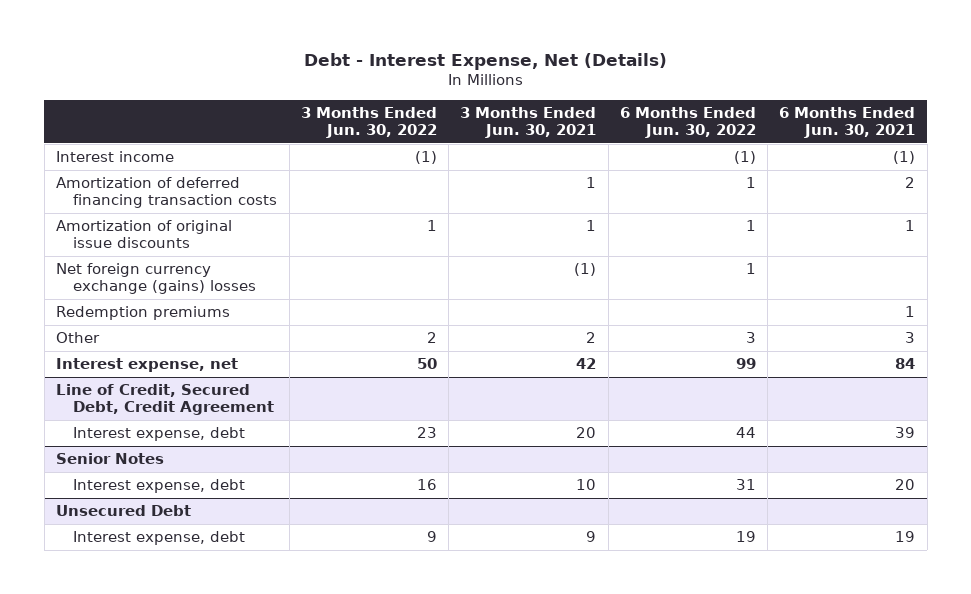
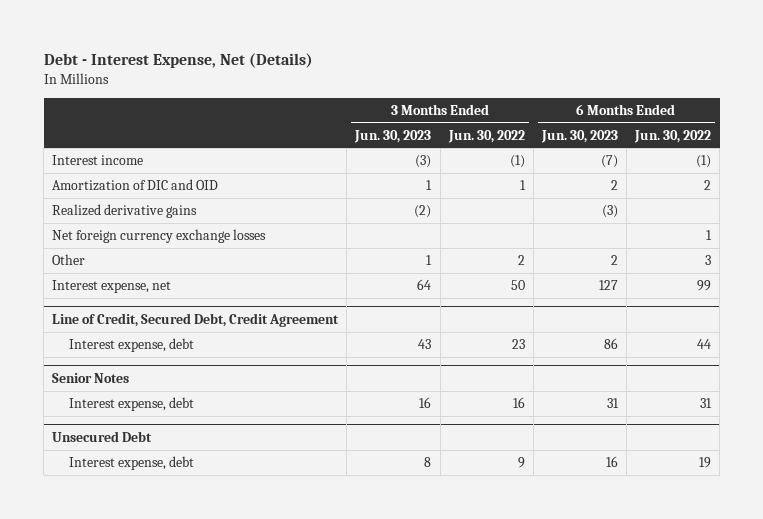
[460,106,597,138] 3 Months Ended Jun. 30, 2021 -> none
[779,106,916,138] 6 Months Ended Jun. 30, 2021 -> none
none -> [354,129,432,143] Jun. 30, 2023
none -> [540,129,618,143] Jun. 30, 2023
[55,177,278,209] Amortization of deferred financing transaction costs -> none
[55,220,232,249] Amortization of original issue discounts -> none
[55,306,230,321] Redemption premiums -> none
none -> [52,179,219,192] Amortization of DIC and OID
none -> [52,204,198,219] Realized derivative gains
[55,263,257,295] Net foreign currency exchange (gains) losses -> [52,229,267,244] Net foreign currency exchange losses

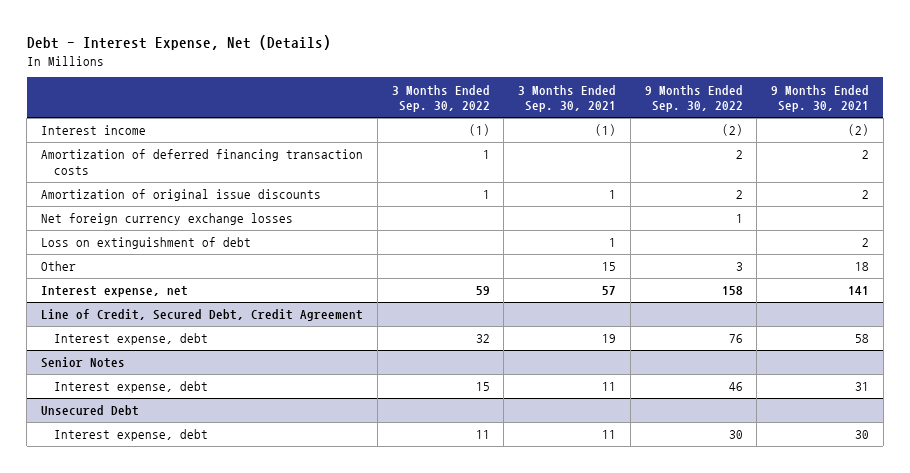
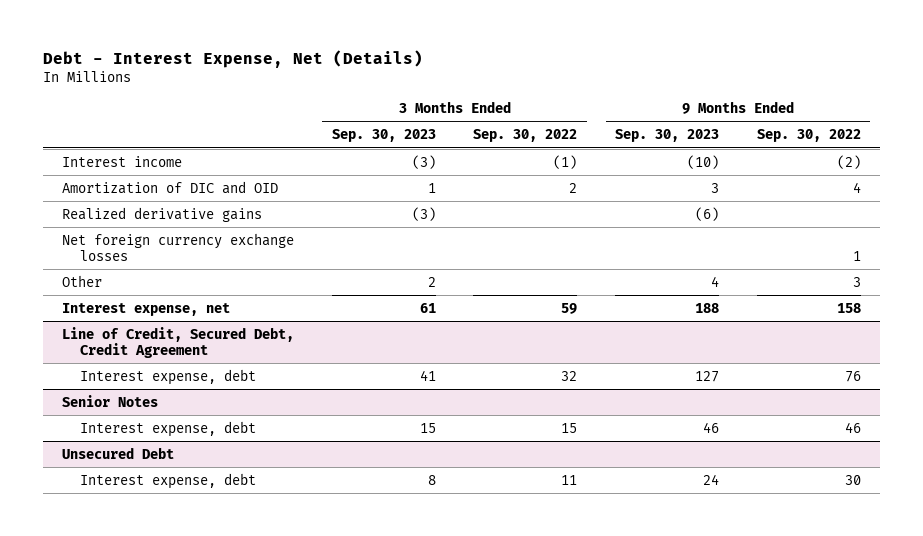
[518,84,617,113] 3 Months Ended Sep. 30, 2021 -> none
[771,84,870,113] 9 Months Ended Sep. 30, 2021 -> none
none -> [331,129,436,143] Sep. 30, 2023
none -> [615,129,720,143] Sep. 30, 2023
[41,149,364,175] Amortization of deferred financing transaction costs -> none
[41,189,322,202] Amortization of original issue discounts -> none
none -> [61,180,278,194] Amortization of DIC and OID
none -> [61,206,262,222] Realized derivative gains
[41,237,252,250] Loss on extinguishment of debt -> none

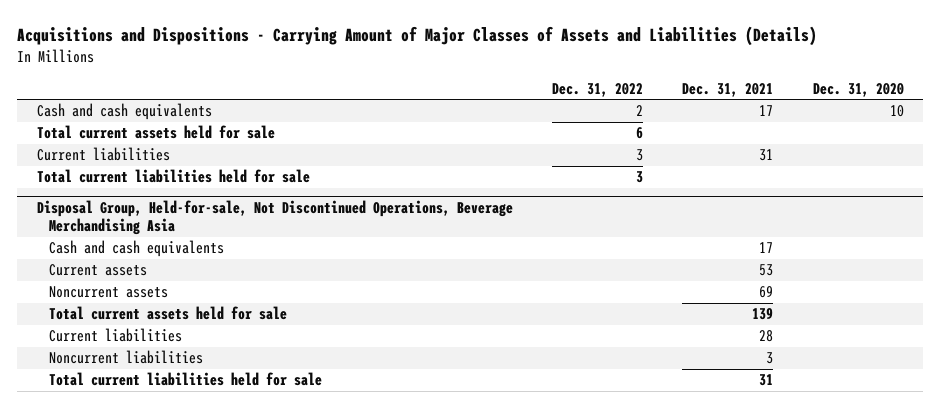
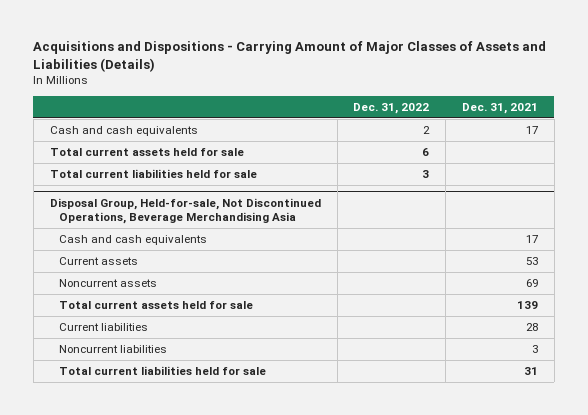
[812,82,904,97] Dec. 31, 2020 -> none
[36,147,170,162] Current liabilities -> none

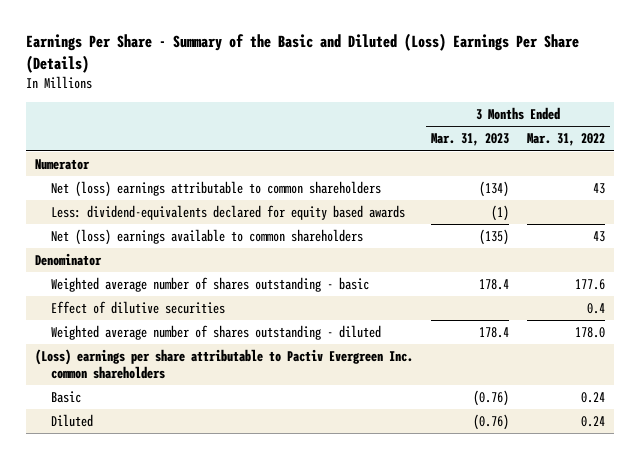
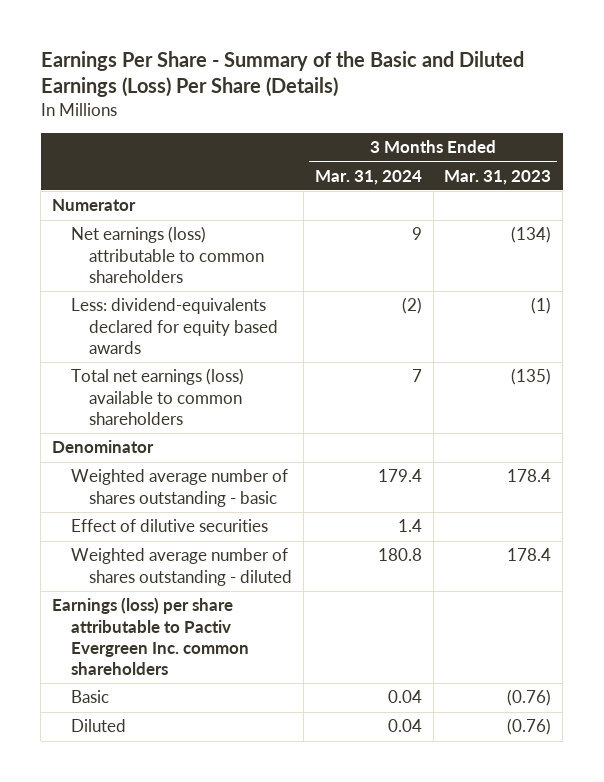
[25,33,579,73] Earnings Per Share - Summary of the Basic and Diluted (Loss) Earnings Per Share (Details) -> [40,51,524,98] Earnings Per Share - Summary of the Basic and Diluted Earnings (Loss) Per Share (Details)
[527,133,606,147] Mar. 31, 2022 -> none
none -> [314,169,422,185] Mar. 31, 2024
[51,181,382,198] Net (loss) earnings attributable to common shareholders -> [70,226,264,283] Net earnings (loss) attributable to common shareholders
[51,229,364,246] Net (loss) earnings available to common shareholders -> [70,368,244,425] Total net earnings (loss) available to common shareholders
[34,349,413,379] (Loss) earnings per share attributable to Pactiv Evergreen Inc. common shareholders -> [52,597,249,676] Earnings (loss) per share attributable to Pactiv Evergreen Inc. common shareholders

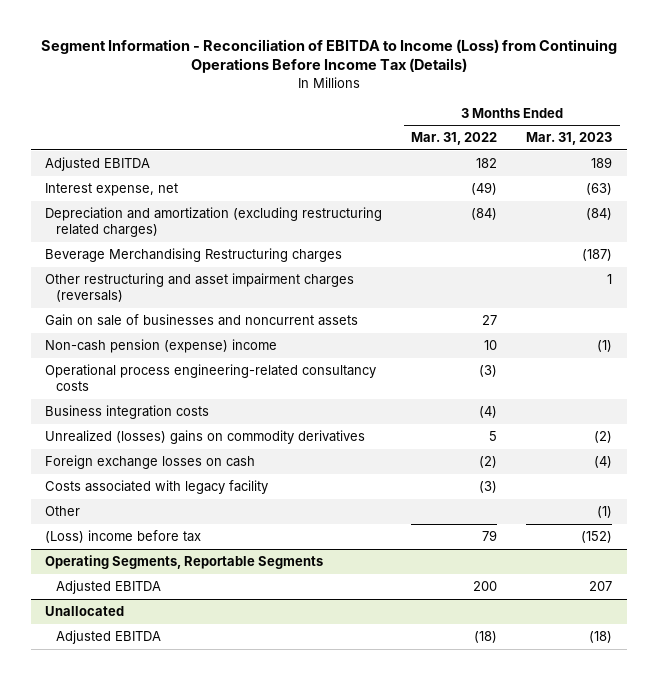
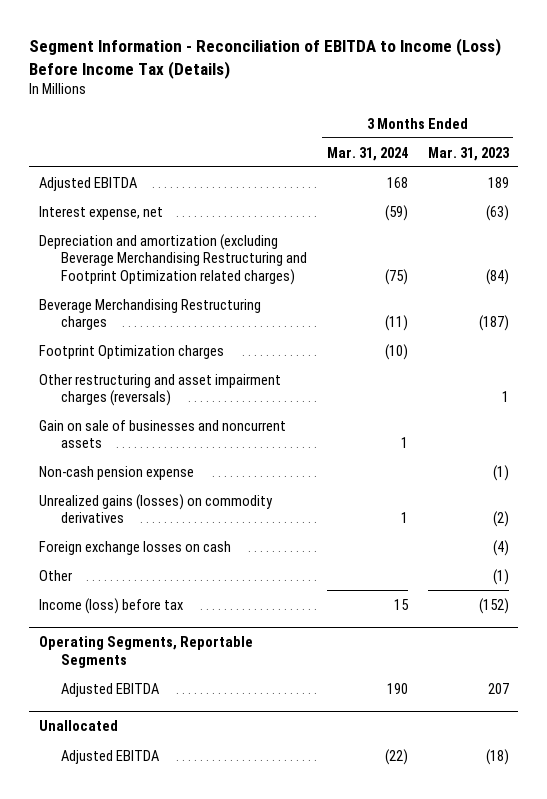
[40,38,617,74] Segment Information - Reconciliation of EBITDA to Income (Loss) from Continuing Operations Before Income Tax (Details) -> [29,37,502,79] Segment Information - Reconciliation of EBITDA to Income (Loss) Before Income Tax (Details)
[411,132,498,146] Mar. 31, 2022 -> none
none -> [326,146,408,161] Mar. 31, 2024
[45,207,383,238] Depreciation and amortization (excluding restructuring related charges) -> [38,233,308,285] Depreciation and amortization (excluding Beverage Merchandising Restructuring and Footprint Optimization related charges)
none -> [38,344,224,359] Footprint Optimization charges
[45,364,377,392] Operational process engineering-related consultancy costs -> none
[45,405,210,420] Business integration costs -> none
[45,339,278,354] Non-cash pension (expense) income -> [38,465,194,480] Non-cash pension expense
[45,430,366,445] Unrealized (losses) gains on commodity derivatives -> [38,493,273,524] Unrealized gains (losses) on commodity derivatives
[45,480,269,495] Costs associated with legacy facility -> none
[45,530,202,544] (Loss) income before tax -> [38,597,183,614] Income (loss) before tax

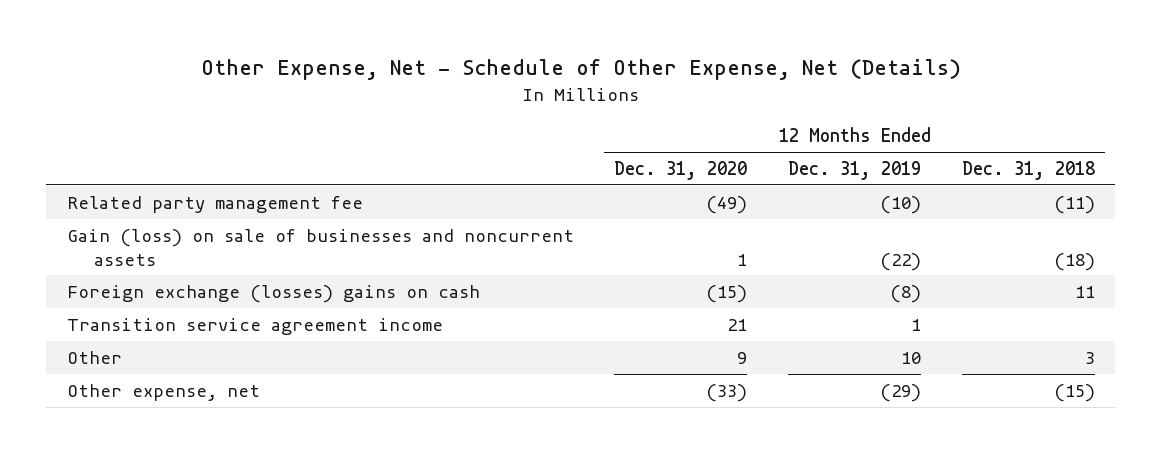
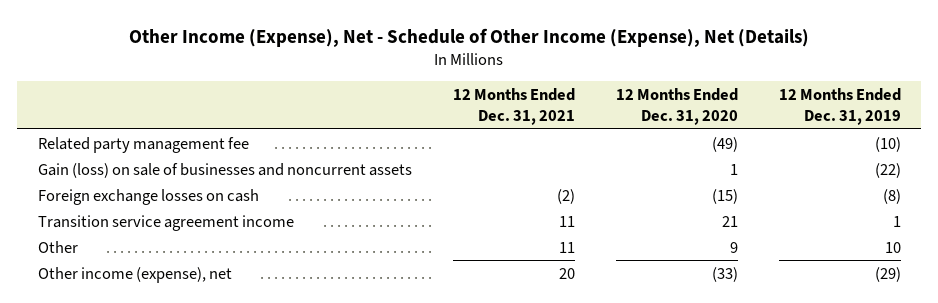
[200,59,961,81] Other Expense, Net - Schedule of Other Expense, Net (Details) -> [129,27,810,47] Other Income (Expense), Net - Schedule of Other Income (Expense), Net (Details)
[961,160,1095,180] Dec. 31, 2018 -> none
none -> [452,88,575,126] 12 Months Ended Dec. 31, 2021
[66,284,480,303] Foreign exchange (losses) gains on cash -> [37,188,259,205] Foreign exchange losses on cash
[66,383,260,401] Other expense, net -> [37,266,232,283] Other income (expense), net

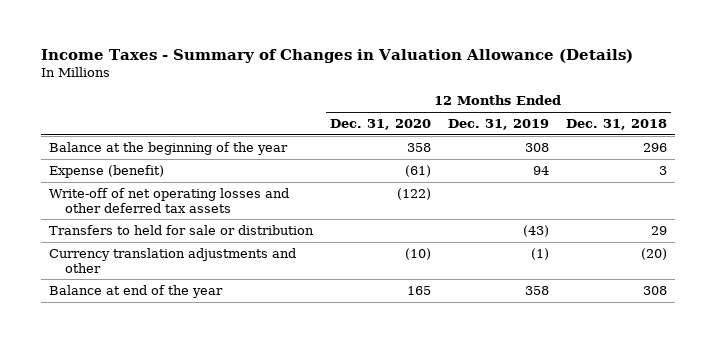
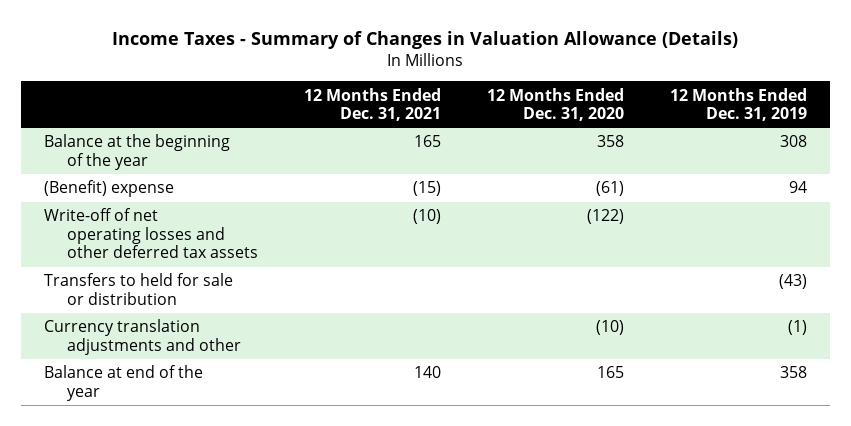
[565,118,667,130] Dec. 31, 2018 -> none
none -> [304,87,442,121] 12 Months Ended Dec. 31, 2021
[49,164,165,178] Expense (benefit) -> [43,180,174,198] (Benefit) expense

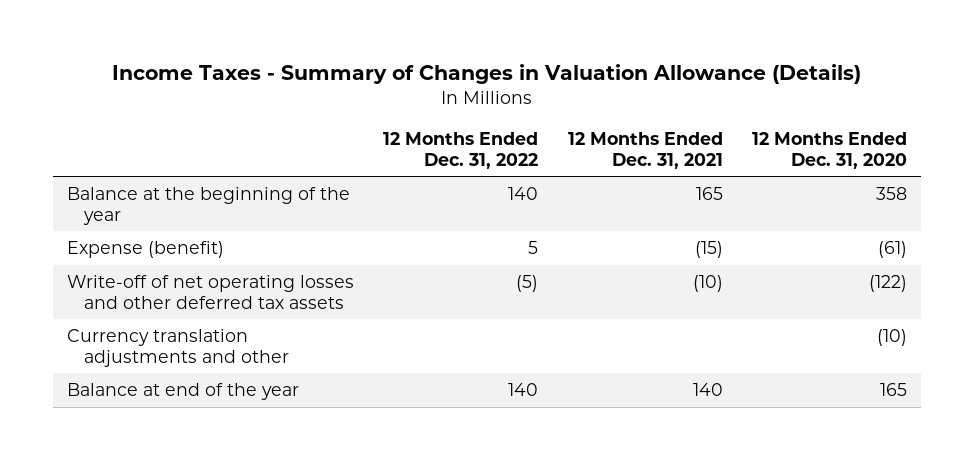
[670,87,808,121] 12 Months Ended Dec. 31, 2019 -> none
none -> [383,131,539,169] 12 Months Ended Dec. 31, 2022
[43,180,174,198] (Benefit) expense -> [67,240,225,258] Expense (benefit)
[43,273,233,305] Transfers to held for sale or distribution -> none

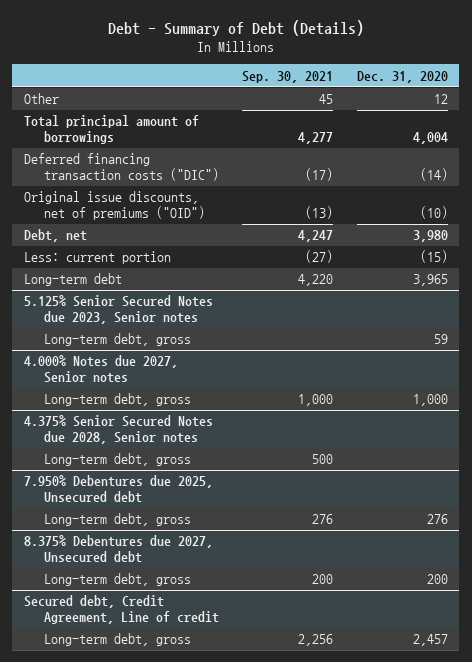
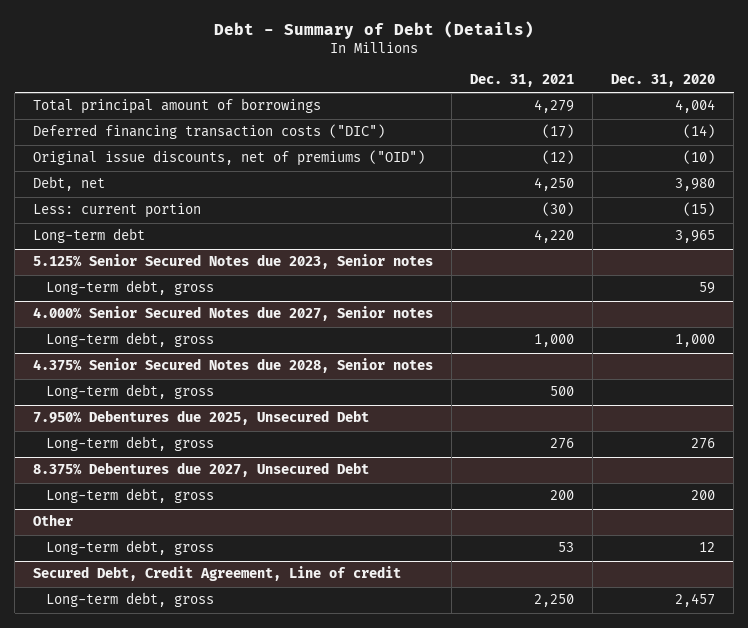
[242,70,334,83] Sep. 30, 2021 -> none
none -> [470,74,575,88] Dec. 31, 2021
[24,93,60,105] Other -> none
[24,355,179,383] 4.000% Notes due 2027, Senior notes -> [33,306,434,322] 4.000% Senior Secured Notes due 2027, Senior notes
[24,475,214,503] 7.950% Debentures due 2025, Unsecured debt -> [33,410,370,426] 7.950% Debentures due 2025, Unsecured Debt
[24,535,214,563] 8.375% Debentures due 2027, Unsecured debt -> [33,462,370,478] 8.375% Debentures due 2027, Unsecured Debt
none -> [33,514,74,527] Other
none -> [46,540,215,556] Long-term debt, gross
[24,595,219,624] Secured debt, Credit Agreement, Line of credit -> [33,566,402,582] Secured Debt, Credit Agreement, Line of credit

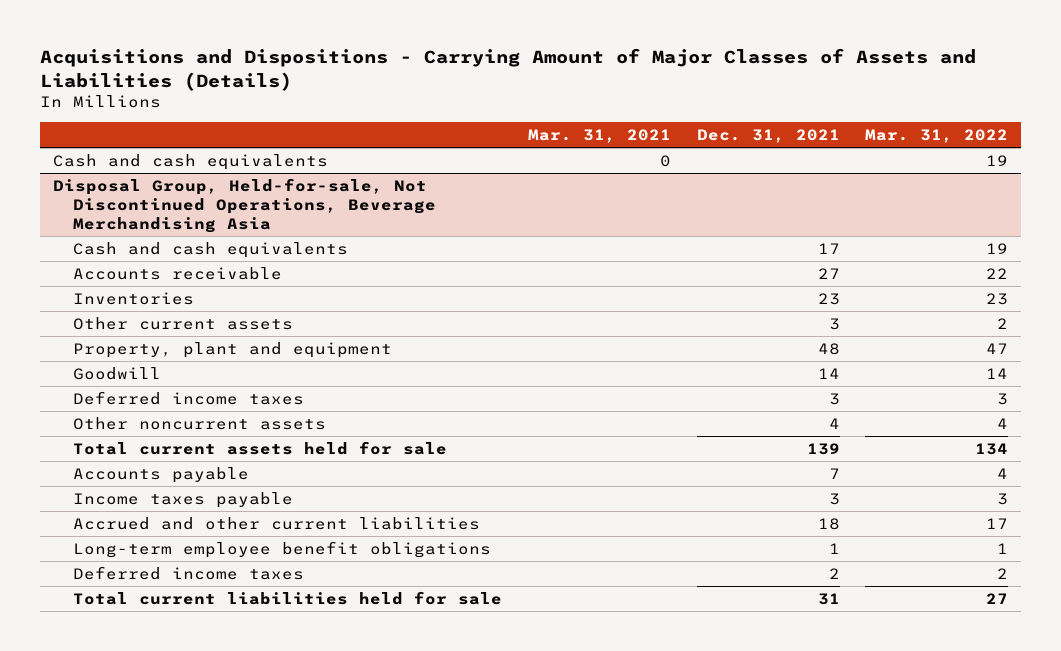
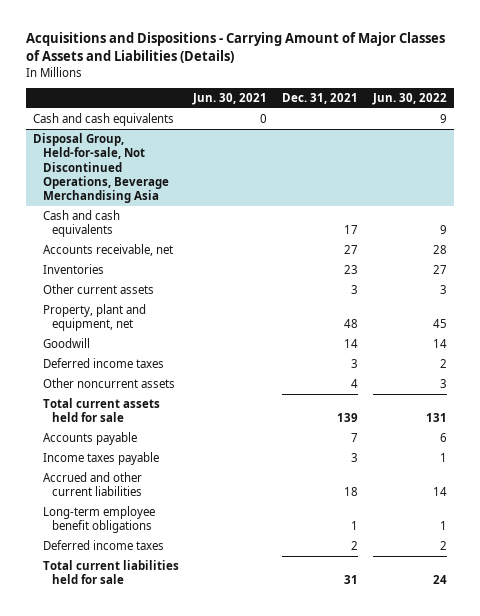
[527,128,671,143] Mar. 31, 2021 -> none
[865,128,1009,143] Mar. 31, 2022 -> none
none -> [192,92,268,105] Jun. 30, 2021
none -> [371,92,447,105] Jun. 30, 2022
[73,266,283,280] Accounts receivable -> [42,244,173,257] Accounts receivable, net
[73,341,393,358] Property, plant and equipment -> [42,304,146,332] Property, plant and equipment, net

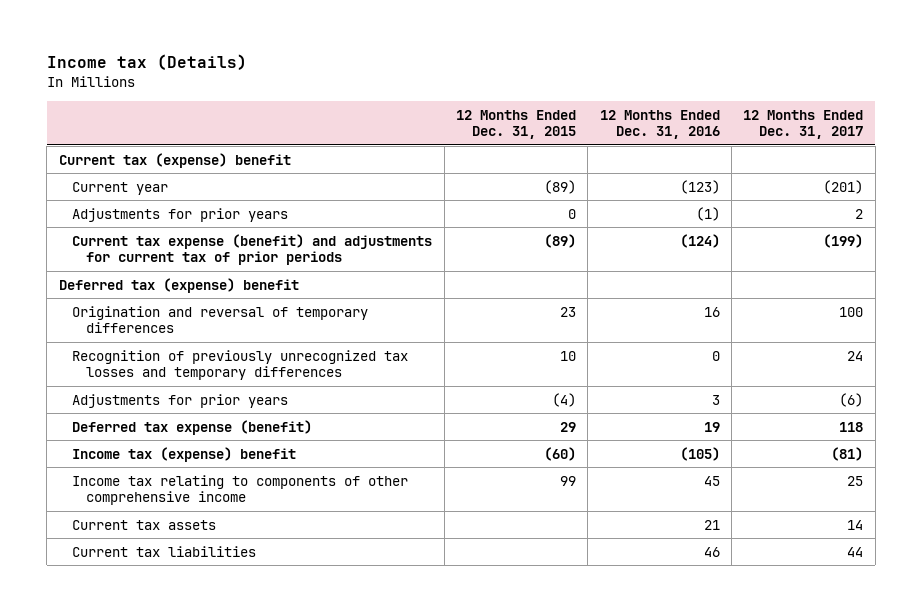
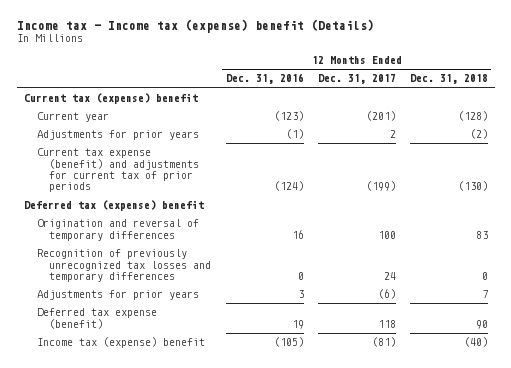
[46,54,247,71] Income tax (Details) -> [16,19,374,34] Income tax - Income tax (expense) benefit (Details)
[455,109,576,140] 12 Months Ended Dec. 31, 2015 -> none
none -> [409,74,488,85] Dec. 31, 2018
[72,474,409,506] Income tax relating to components of other comprehensive income -> none
[72,519,217,530] Current tax assets -> none
[72,545,257,557] Current tax liabilities -> none

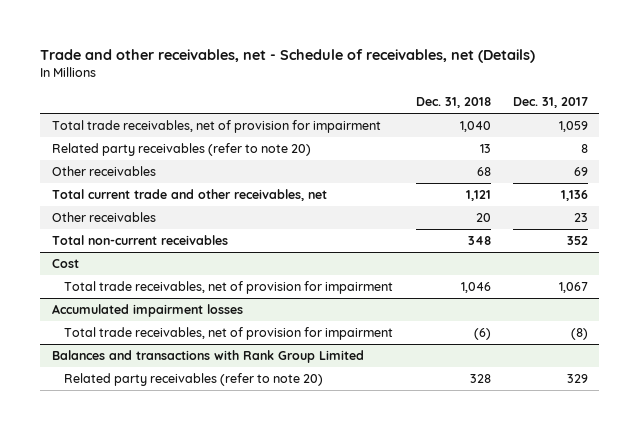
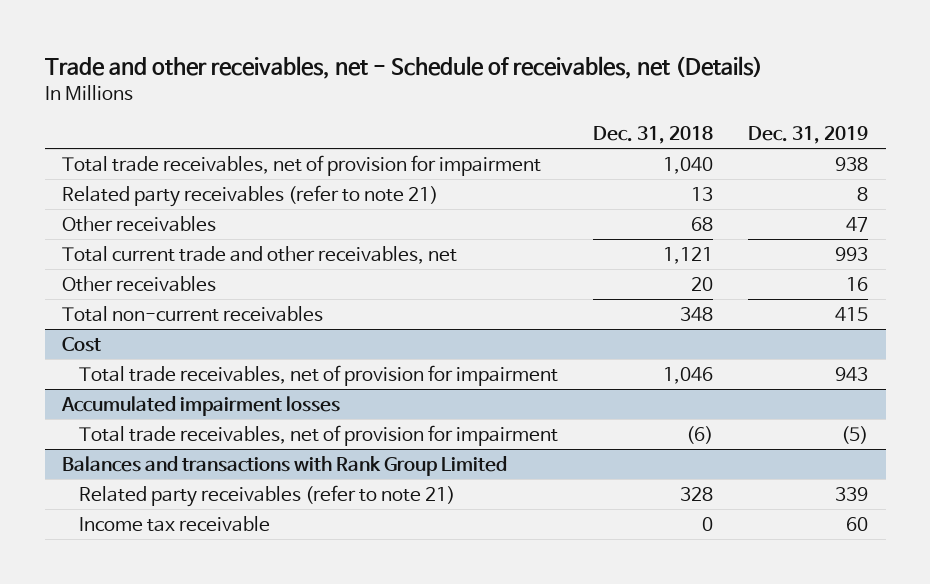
[513,97,589,109] Dec. 31, 2017 -> none
none -> [748,126,869,145] Dec. 31, 2019
[51,143,311,157] Related party receivables (refer to note 20) -> [62,184,439,207] Related party receivables (refer to note 21)
[64,373,324,387] Related party receivables (refer to note 20) -> [78,484,455,507] Related party receivables (refer to note 21)
none -> [78,515,270,532] Income tax receivable

